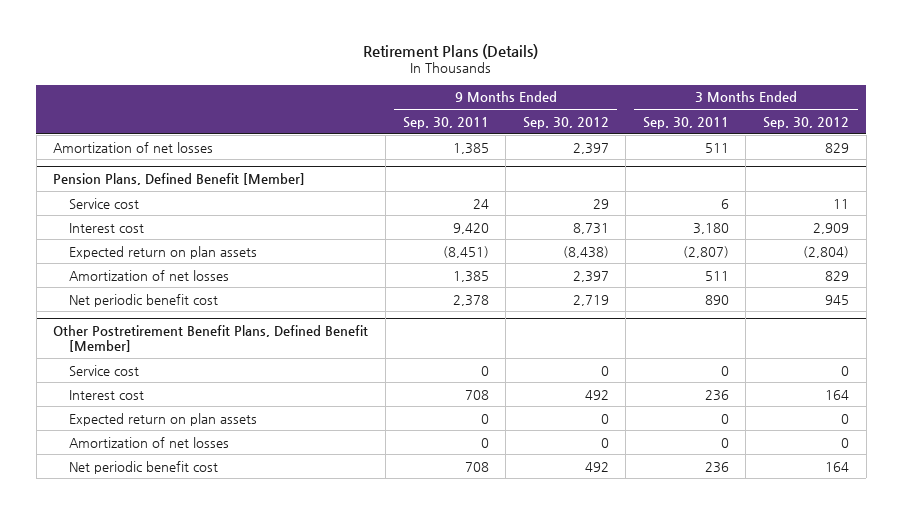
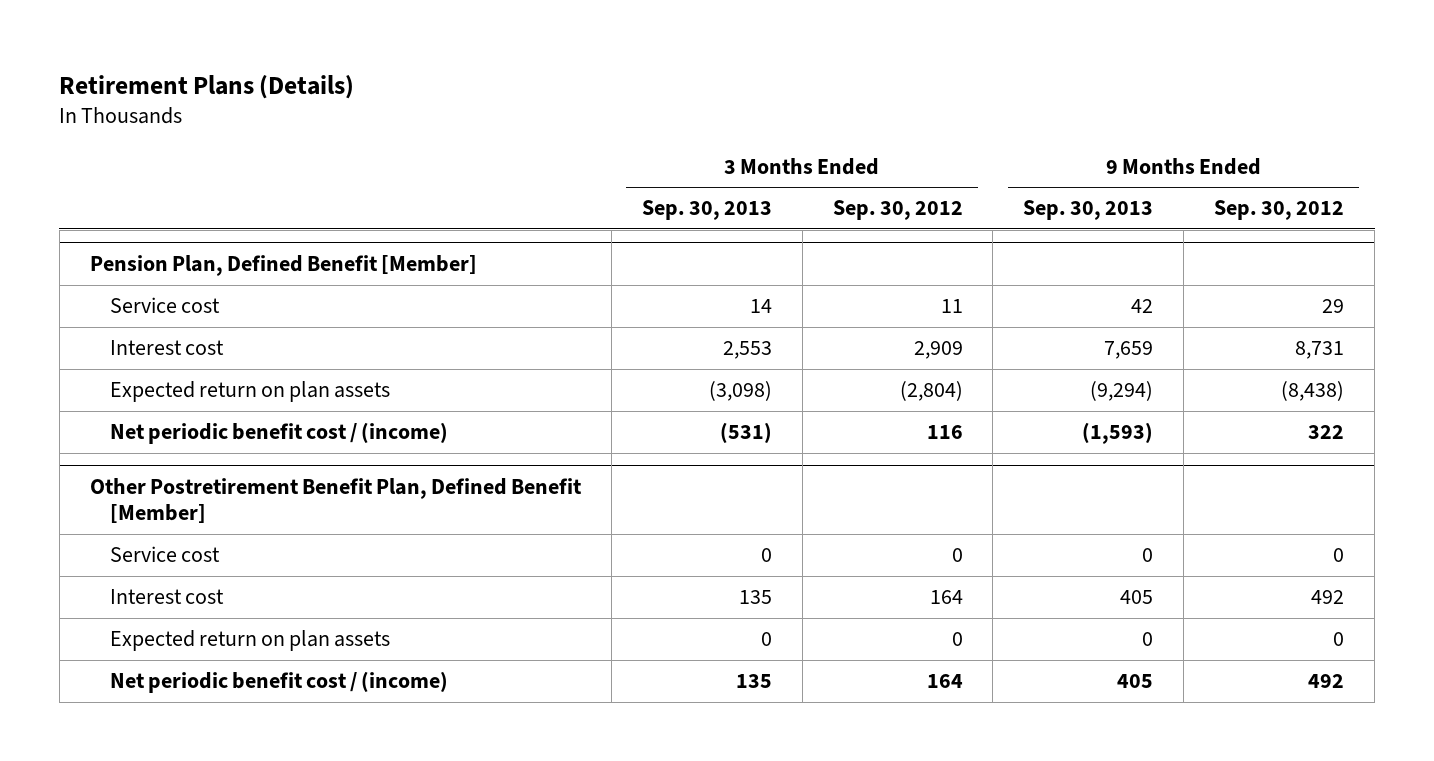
[402,116,489,129] Sep. 30, 2011 -> none
[642,116,729,129] Sep. 30, 2011 -> none
none -> [641,200,772,221] Sep. 30, 2013
none -> [1023,200,1154,221] Sep. 30, 2013
[53,141,214,153] Amortization of net losses -> none
[53,173,306,186] Pension Plans, Defined Benefit [Member] -> [89,255,477,277] Pension Plan, Defined Benefit [Member]
[68,269,229,281] Amortization of net losses -> none
[68,293,218,307] Net periodic benefit cost -> [110,422,449,445] Net periodic benefit cost / (income)
[572,294,609,306] 2,719 -> [1308,425,1345,440] 322
[824,294,849,305] 945 -> [926,425,963,440] 116
[53,325,369,353] Other Postretirement Benefit Plans, Defined Benefit [Member] -> [89,478,582,523] Other Postretirement Benefit Plan, Defined Benefit [Member]
[68,436,229,448] Amortization of net losses -> none
[68,460,218,474] Net periodic benefit cost -> [110,671,449,694] Net periodic benefit cost / (income)

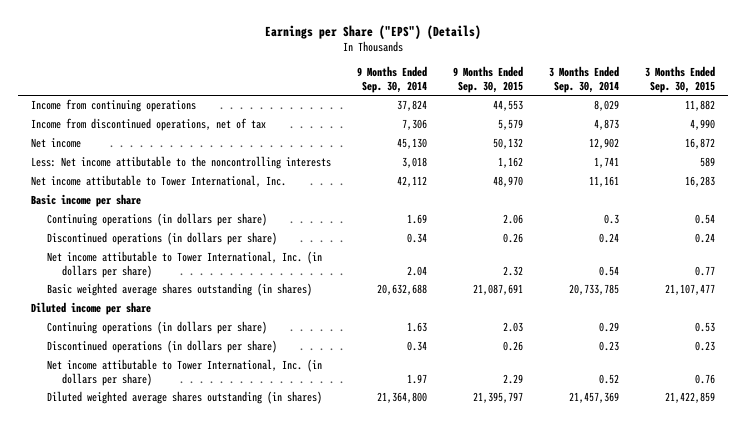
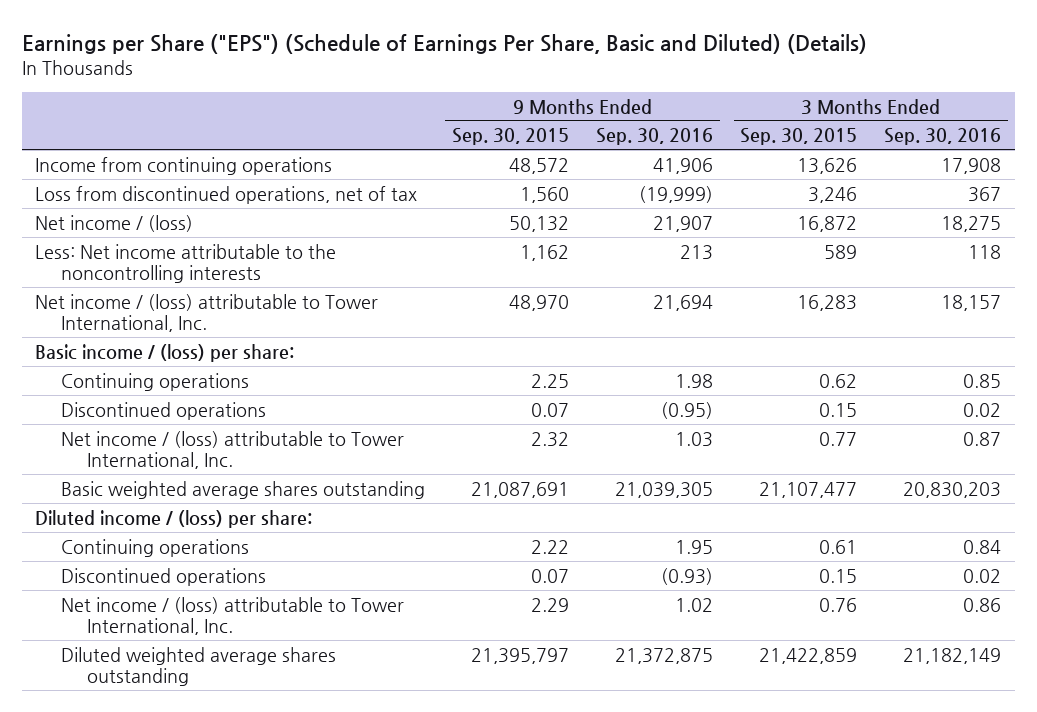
[265,24,482,39] Earnings per Share ("EPS") (Details) -> [21,33,867,54] Earnings per Share ("EPS") (Schedule of Earnings Per Share, Basic and Diluted) (Details)
[357,66,428,93] 9 Months Ended Sep. 30, 2014 -> none
[549,66,620,93] 3 Months Ended Sep. 30, 2014 -> none
none -> [596,128,714,146] Sep. 30, 2016
none -> [884,128,1002,146] Sep. 30, 2016
[493,100,524,112] 44,553 -> [509,157,570,174] 48,572
[685,100,716,112] 11,882 -> [797,157,858,174] 13,626
[31,118,267,132] Income from discontinued operations, net of tax -> [35,185,418,204] Loss from discontinued operations, net of tax
[498,119,524,131] 5,579 -> [520,186,570,203] 1,560
[690,119,716,131] 4,990 -> [808,186,858,203] 3,246
[31,138,82,149] Net income -> [35,214,194,232] Net income / (loss)
[31,156,332,170] Less: Net income attibutable to the noncontrolling interests -> [35,243,337,284] Less: Net income attributable to the noncontrolling interests
[31,175,287,188] Net income attibutable to Tower International, Inc. -> [35,293,379,333] Net income / (loss) attributable to Tower International, Inc.
[31,194,142,208] Basic income per share -> [35,343,295,362] Basic income / (loss) per share:
[46,213,267,227] Continuing operations (in dollars per share) -> [60,372,249,391] Continuing operations
[503,214,524,225] 2.06 -> [531,373,570,388] 2.25
[695,214,716,225] 0.54 -> [819,373,858,388] 0.62
[46,232,277,246] Discontinued operations (in dollars per share) -> [60,401,266,420] Discontinued operations
[503,233,524,244] 0.26 -> [531,402,570,417] 0.07
[695,233,716,244] 0.24 -> [819,402,858,417] 0.15
[46,251,322,278] Net income attibutable to Tower International, Inc. (in dollars per share) -> [60,430,404,470] Net income / (loss) attributable to Tower International, Inc.
[46,283,312,297] Basic weighted average shares outstanding (in shares) -> [60,480,425,499] Basic weighted average shares outstanding
[31,302,152,316] Diluted income per share -> [35,509,313,528] Diluted income / (loss) per share:
[46,321,267,335] Continuing operations (in dollars per share) -> [60,538,249,557] Continuing operations
[503,322,524,333] 2.03 -> [531,539,570,554] 2.22
[695,322,716,333] 0.53 -> [819,539,858,554] 0.61
[46,340,277,354] Discontinued operations (in dollars per share) -> [60,567,266,586] Discontinued operations
[503,341,524,352] 0.26 -> [531,568,570,583] 0.07
[695,341,716,352] 0.23 -> [819,568,858,583] 0.15
[46,359,322,386] Net income attibutable to Tower International, Inc. (in dollars per share) -> [60,596,404,636] Net income / (loss) attributable to Tower International, Inc.
[46,391,322,405] Diluted weighted average shares outstanding (in shares) -> [60,646,336,687] Diluted weighted average shares outstanding

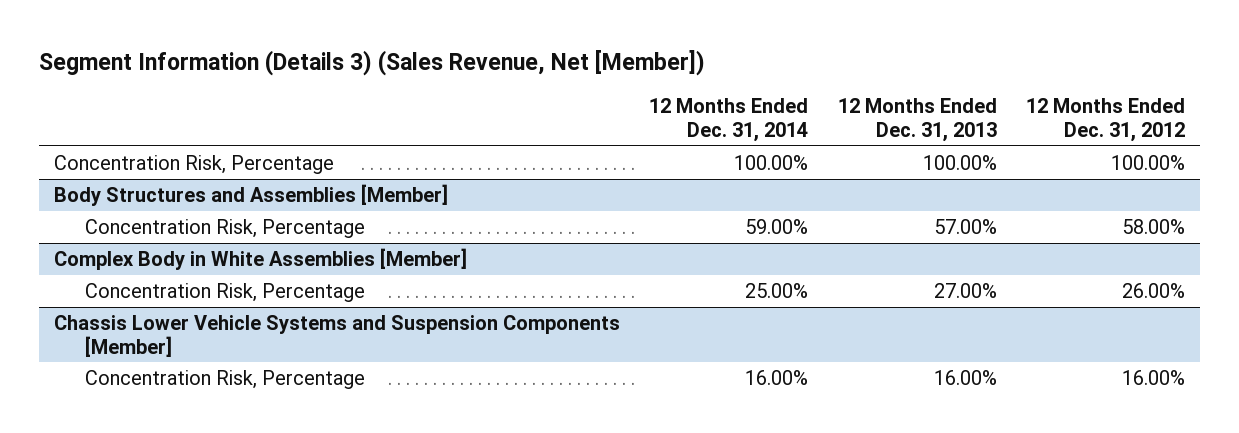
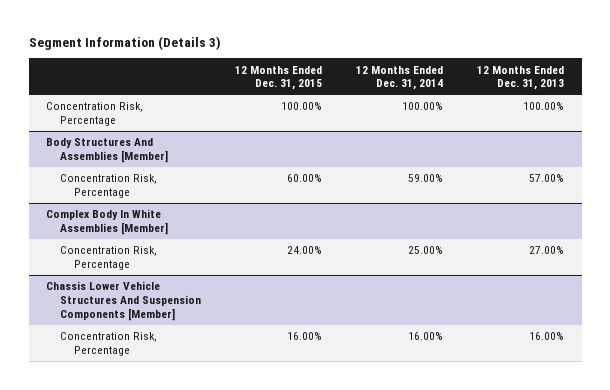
[39,50,706,77] Segment Information (Details 3) (Sales Revenue, Net [Member]) -> [28,35,221,50] Segment Information (Details 3)
[1025,98,1185,142] 12 Months Ended Dec. 31, 2012 -> none
none -> [234,65,322,91] 12 Months Ended Dec. 31, 2015
[53,183,448,206] Body Structures and Assemblies [Member] -> [45,138,168,164] Body Structures And Assemblies [Member]
[53,247,467,270] Complex Body in White Assemblies [Member] -> [45,209,168,236] Complex Body In White Assemblies [Member]
[53,314,620,357] Chassis Lower Vehicle Systems and Suspension Components [Member] -> [45,281,201,321] Chassis Lower Vehicle Structures And Suspension Components [Member]

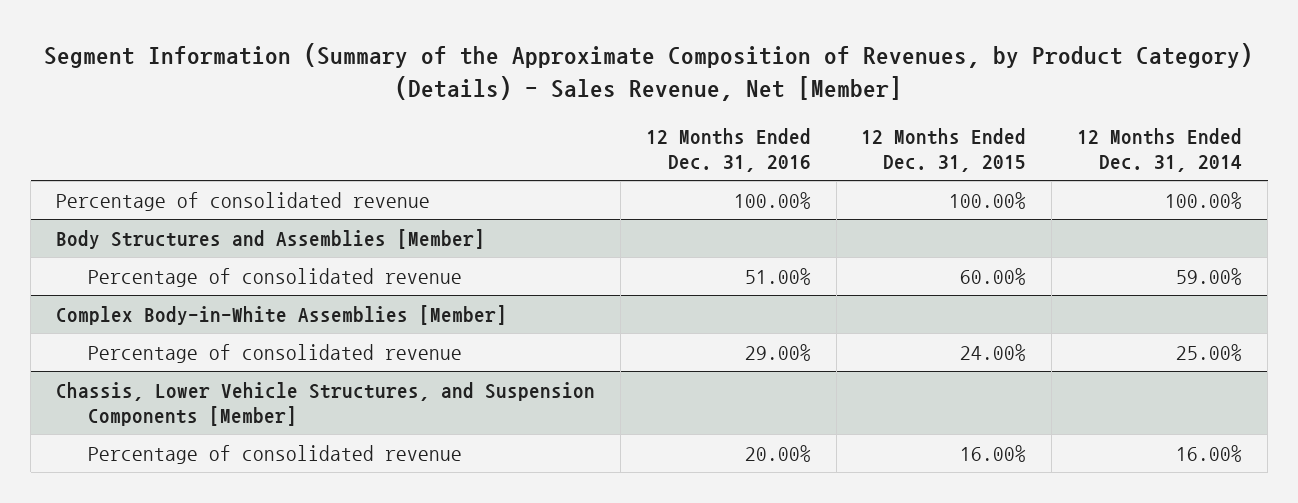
[28,35,221,50] Segment Information (Details 3) -> [44,43,1254,102] Segment Information (Summary of the Approximate Composition of Revenues, by Product Category) (Details) - Sales Revenue, Net [Member]
[477,65,565,91] 12 Months Ended Dec. 31, 2013 -> none
none -> [645,127,811,173] 12 Months Ended Dec. 31, 2016
[45,102,143,127] Concentration Risk, Percentage -> [55,191,430,211] Percentage of consolidated revenue
[45,138,168,164] Body Structures And Assemblies [Member] -> [55,228,485,249] Body Structures and Assemblies [Member]
[59,174,157,199] Concentration Risk, Percentage -> [87,267,462,287] Percentage of consolidated revenue
[45,209,168,236] Complex Body In White Assemblies [Member] -> [55,304,507,325] Complex Body-in-White Assemblies [Member]
[59,246,157,271] Concentration Risk, Percentage -> [87,343,462,363] Percentage of consolidated revenue
[45,281,201,321] Chassis Lower Vehicle Structures And Suspension Components [Member] -> [55,381,595,426] Chassis, Lower Vehicle Structures, and Suspension Components [Member]
[59,332,157,357] Concentration Risk, Percentage -> [87,444,462,464] Percentage of consolidated revenue

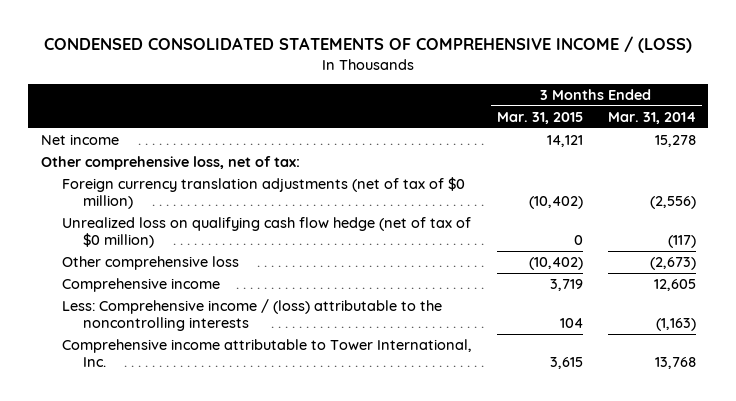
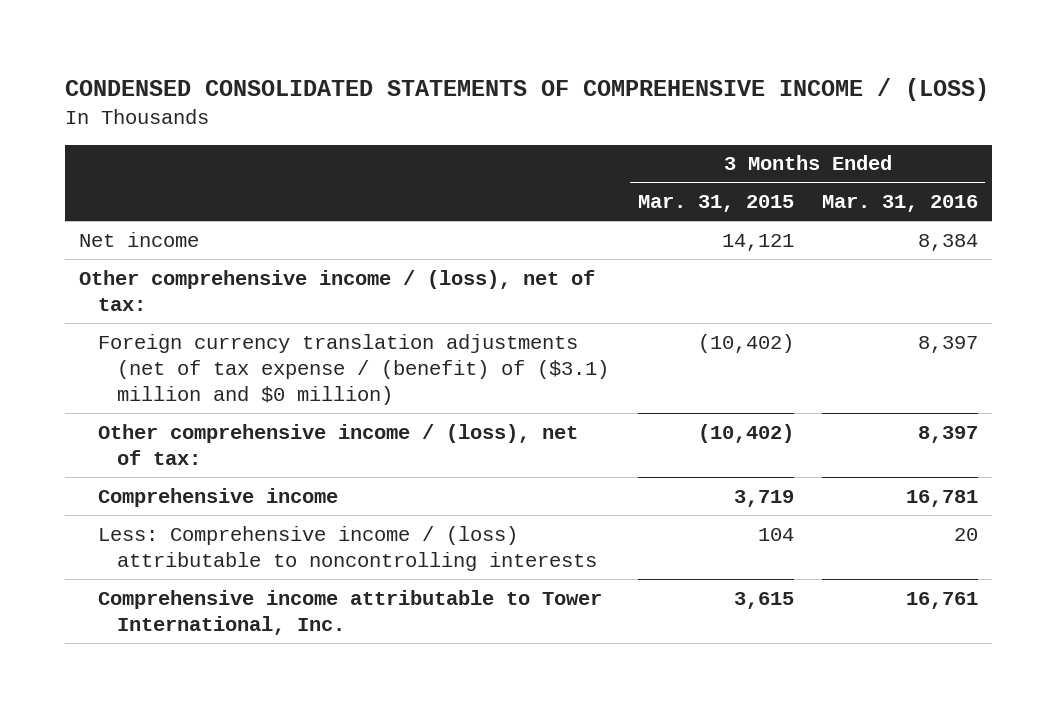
[607,111,696,124] Mar. 31, 2014 -> none
none -> [821,195,978,213] Mar. 31, 2016
[61,216,471,249] Unrealized loss on qualifying cash flow hedge (net of tax of $0 million) -> none
[40,155,300,170] Other comprehensive loss, net of tax: -> [78,269,595,312] Other comprehensive income / (loss), net of tax:
[61,176,465,210] Foreign currency translation adjustments (net of tax of $0 million) -> [97,333,610,406] Foreign currency translation adjustments (net of tax expense / (benefit) of ($3.1) million and $0 million)
[61,255,239,270] Other comprehensive loss -> [97,423,578,466] Other comprehensive income / (loss), net of tax:
[61,298,442,332] Less: Comprehensive income / (loss) attributable to the noncontrolling interests -> [97,525,598,572] Less: Comprehensive income / (loss) attributable to noncontrolling interests

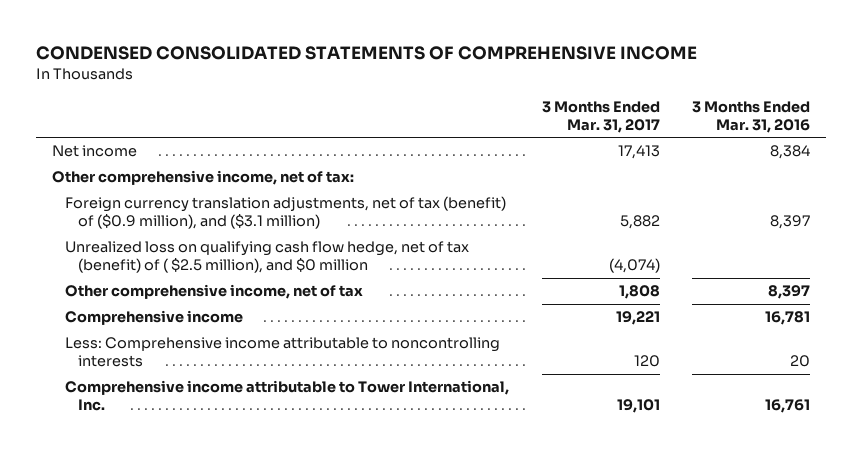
[64,78,989,102] CONDENSED CONSOLIDATED STATEMENTS OF COMPREHENSIVE INCOME / (LOSS) -> [36,46,698,61] CONDENSED CONSOLIDATED STATEMENTS OF COMPREHENSIVE INCOME
[637,195,794,213] Mar. 31, 2015 -> none
none -> [541,100,660,133] 3 Months Ended Mar. 31, 2017
[78,269,595,312] Other comprehensive income / (loss), net of tax: -> [52,170,355,186] Other comprehensive income, net of tax:
[97,333,610,406] Foreign currency translation adjustments (net of tax expense / (benefit) of ($3.1) million and $0 million) -> [65,196,507,230] Foreign currency translation adjustments, net of tax (benefit) of ($0.9 million), and ($3.1 million)
none -> [65,241,470,274] Unrealized loss on qualifying cash flow hedge, net of tax (benefit) of ( $2.5 million), and $0 million
[97,423,578,466] Other comprehensive income / (loss), net of tax: -> [65,284,364,300] Other comprehensive income, net of tax
[97,525,598,572] Less: Comprehensive income / (loss) attributable to noncontrolling interests -> [65,337,501,368] Less: Comprehensive income attributable to noncontrolling interests

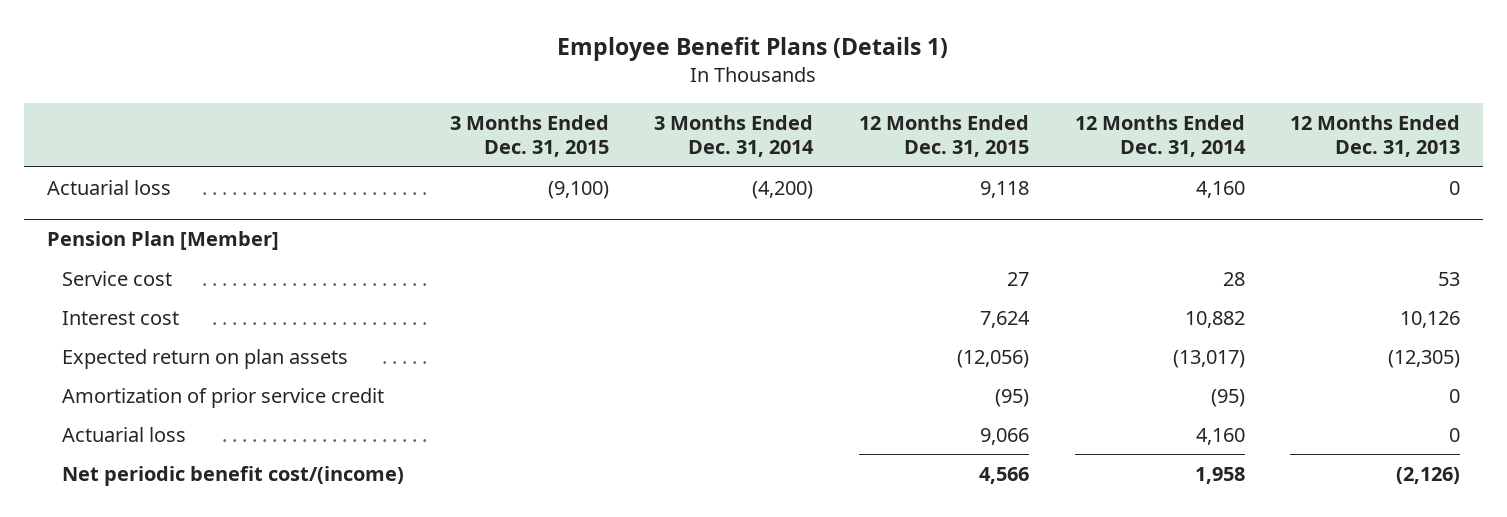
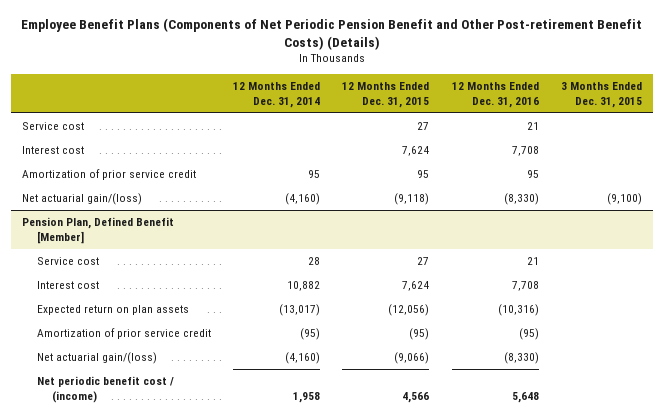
[557,37,949,62] Employee Benefit Plans (Details 1) -> [21,17,643,50] Employee Benefit Plans (Components of Net Periodic Pension Benefit and Other Post-retirement Benefit Costs) (Details)
[654,114,815,158] 3 Months Ended Dec. 31, 2014 -> none
[1290,114,1461,158] 12 Months Ended Dec. 31, 2013 -> none
none -> [451,82,539,109] 12 Months Ended Dec. 31, 2016
none -> [22,122,85,131] Service cost
none -> [22,146,85,155] Interest cost
none -> [22,169,197,181] Amortization of prior service credit
[46,179,171,195] Actuarial loss -> [22,193,143,206] Net actuarial gain/(loss)
[979,180,1029,198] 9,118 -> [394,193,430,206] (9,118)
[1195,180,1245,198] 4,160 -> [285,193,321,206] (4,160)
[46,231,279,251] Pension Plan [Member] -> [22,217,175,245] Pension Plan, Defined Benefit [Member]
[62,426,187,442] Actuarial loss -> [36,352,157,365] Net actuarial gain/(loss)
[979,427,1029,445] 9,066 -> [394,352,430,365] (9,066)
[1195,427,1245,445] 4,160 -> [285,352,321,365] (4,160)
[62,465,405,486] Net periodic benefit cost/(income) -> [36,376,174,404] Net periodic benefit cost / (income)

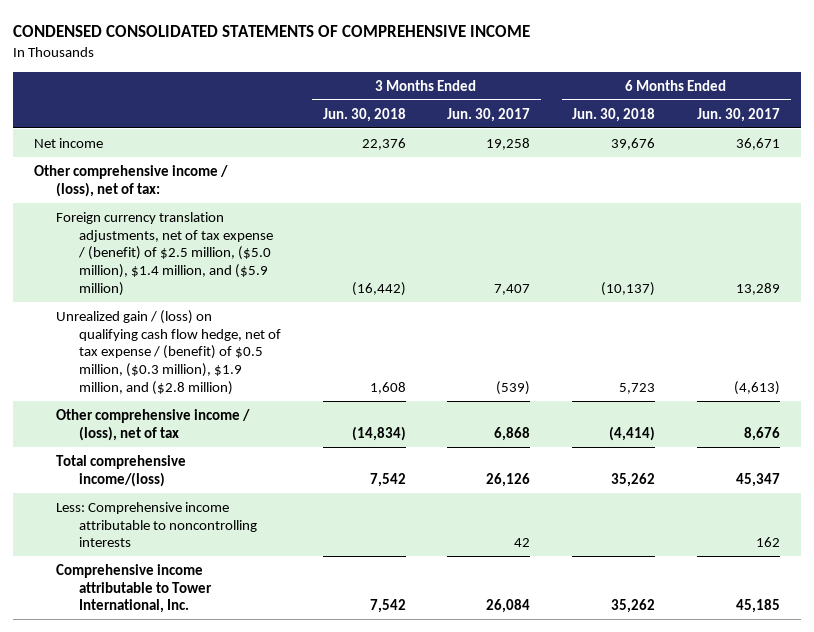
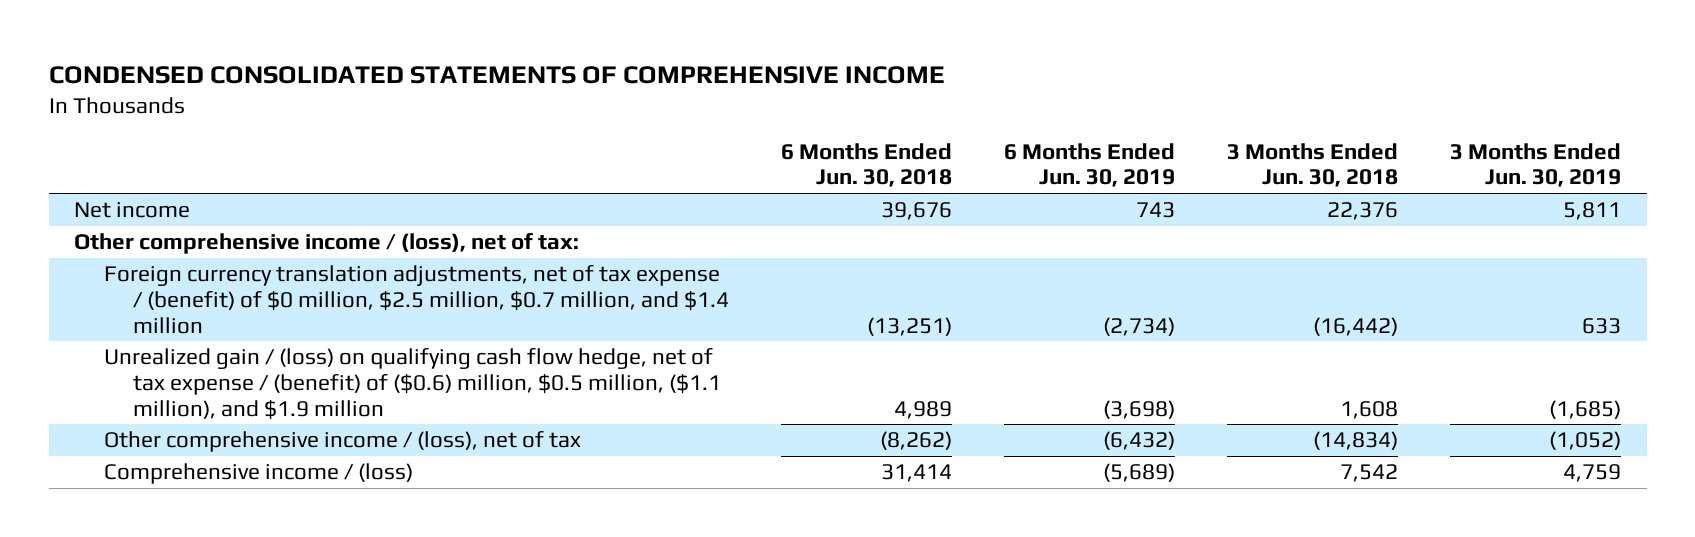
[447,107,531,122] Jun. 30, 2017 -> none
[697,107,781,122] Jun. 30, 2017 -> none
none -> [1004,142,1176,188] 6 Months Ended Jun. 30, 2019
none -> [1449,142,1621,188] 3 Months Ended Jun. 30, 2019
[56,501,257,548] Less: Comprehensive income attributable to noncontrolling interests -> none
[56,563,212,614] Comprehensive income attributable to Tower International, Inc. -> none
[56,211,273,296] Foreign currency translation adjustments, net of tax expense / (benefit) of $2.5 million, ($5.0 million), $1.4 million, and ($5.9 million) -> [103,265,730,334] Foreign currency translation adjustments, net of tax expense / (benefit) of $0 million, $2.5 million, $0.7 million, and $1.4 million
[601,281,656,296] (10,137) -> [867,316,953,336] (13,251)
[56,309,281,395] Unrealized gain / (loss) on qualifying cash flow hedge, net of tax expense / (benefit) of $0.5 million, ($0.3 million), $1.9 million, and ($2.8 million) -> [103,348,722,420] Unrealized gain / (loss) on qualifying cash flow hedge, net of tax expense / (benefit) of ($0.6) million, $0.5 million, ($1.1 million), and $1.9 million
[619,382,656,394] 5,723 -> [894,400,953,419] 4,989
[609,425,656,441] (4,414) -> [880,431,953,451] (8,262)
[56,454,187,487] Total comprehensive income/(loss) -> [103,463,413,485] Comprehensive income / (loss)
[611,472,656,487] 35,262 -> [881,464,953,483] 31,414

